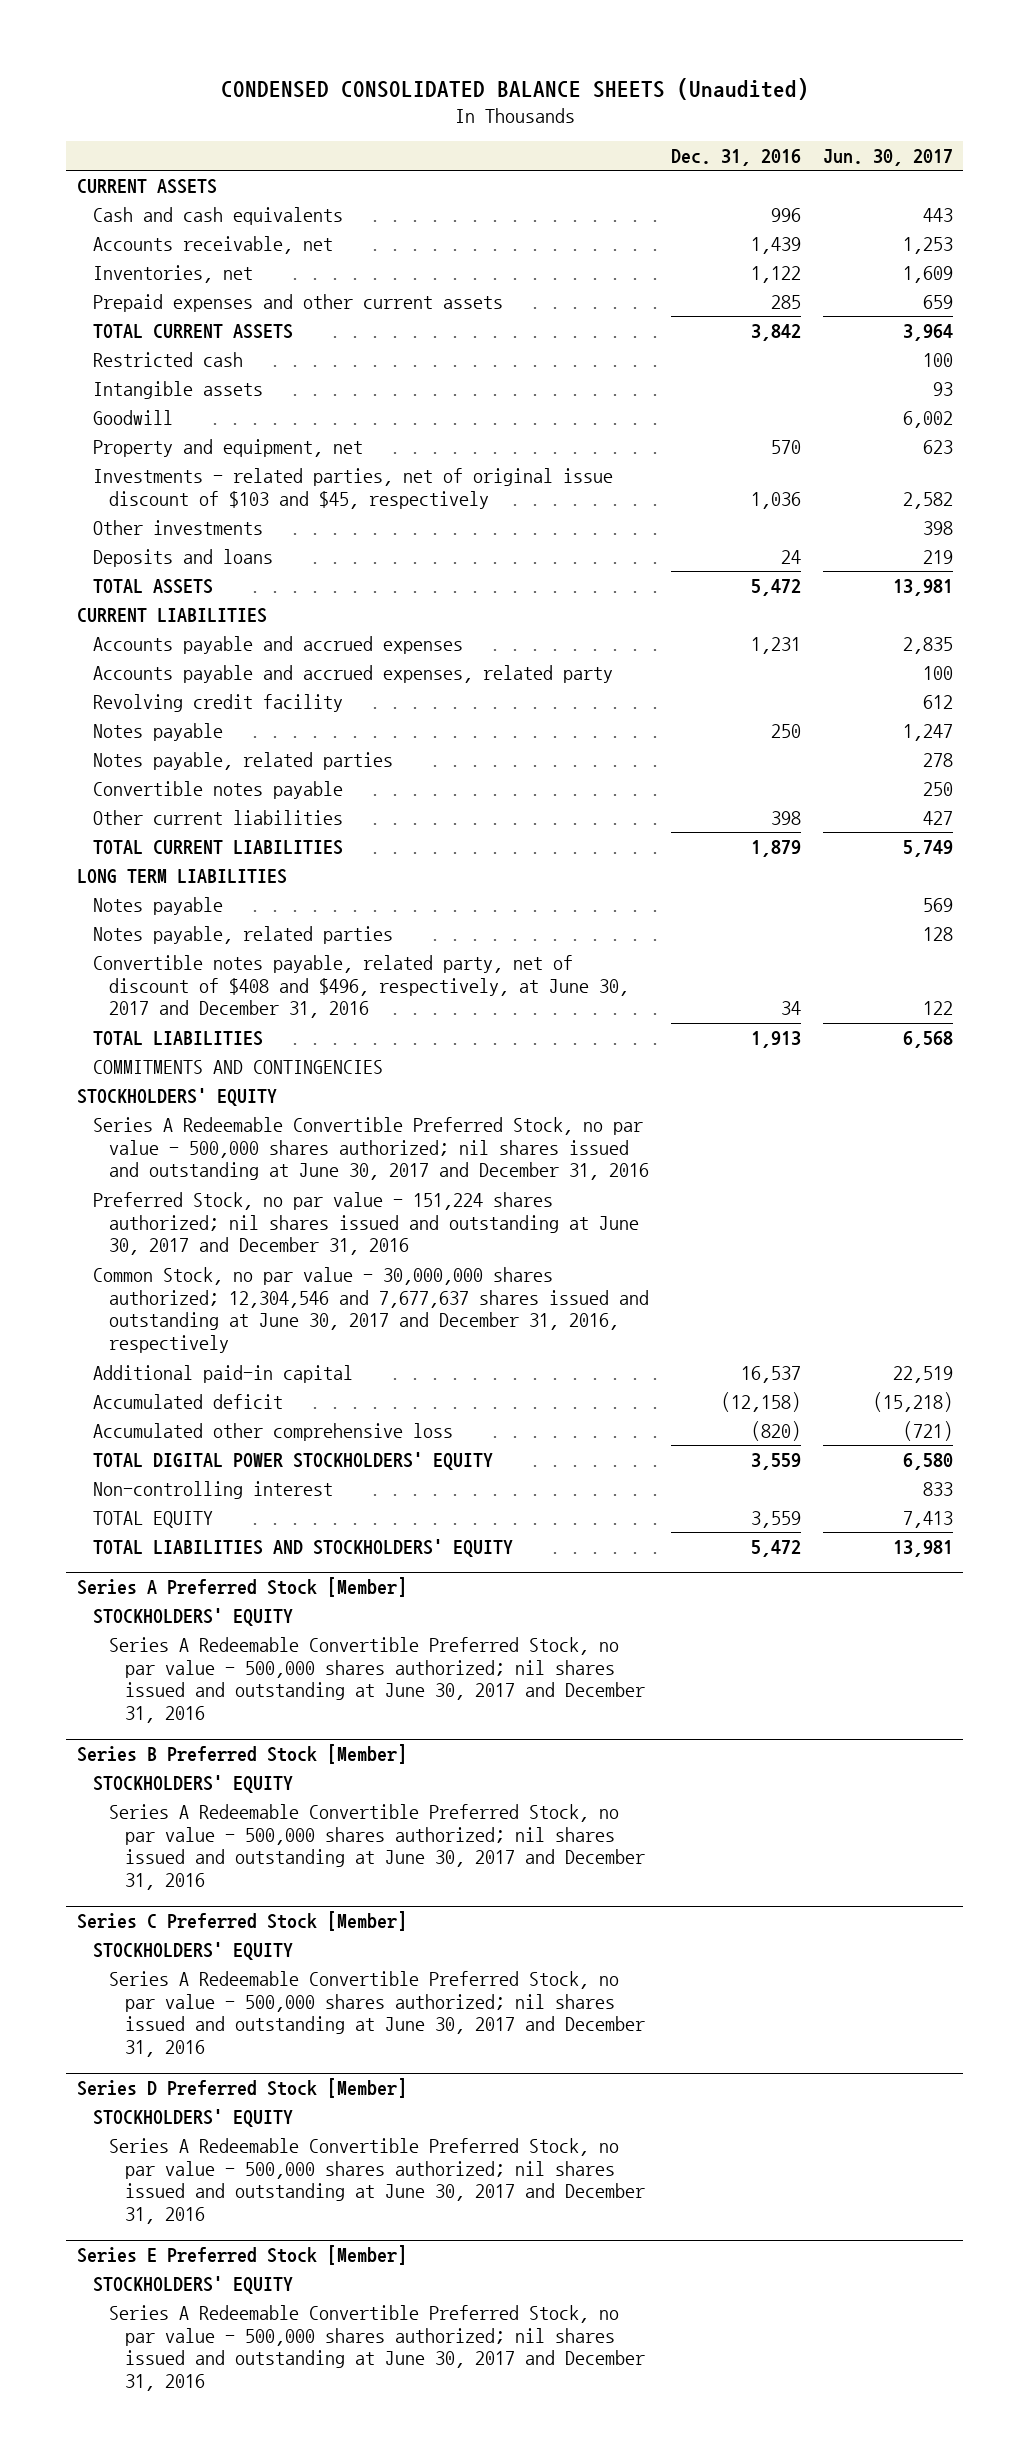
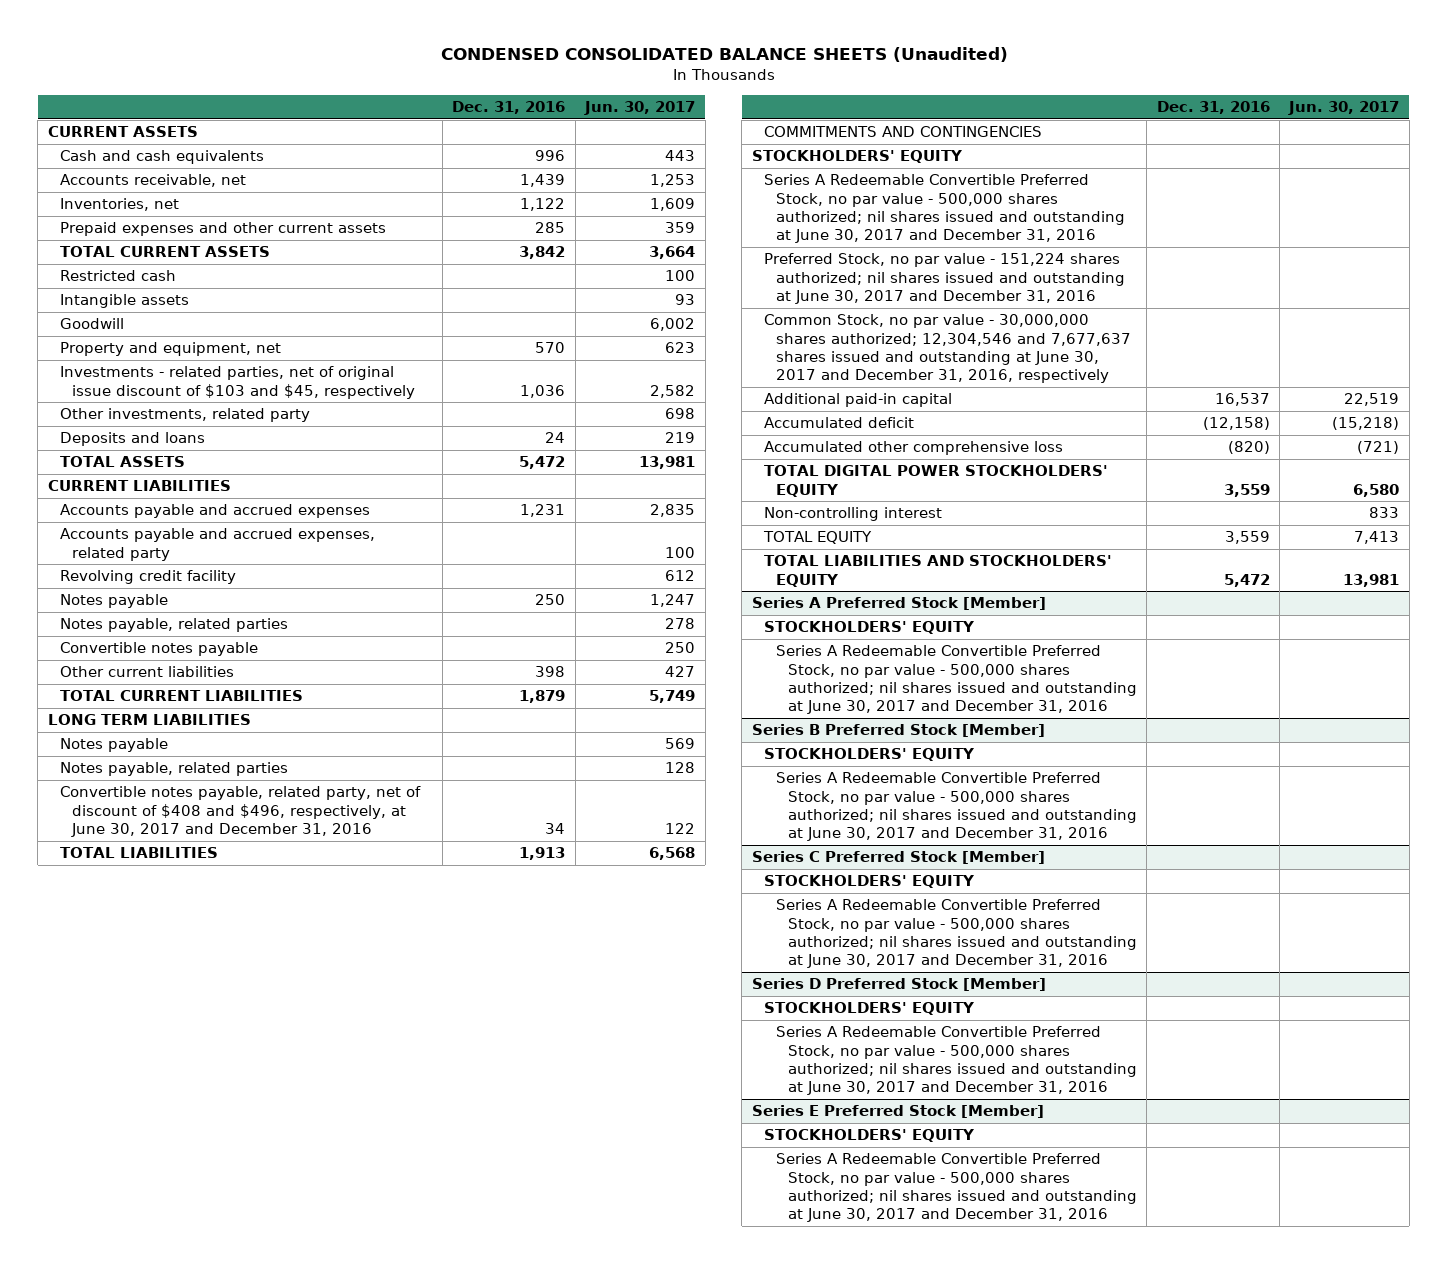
[922,294,953,309] 659 -> [665,222,696,234] 359
[902,323,953,341] 3,964 -> [649,246,696,260] 3,664
[92,519,263,535] Other investments -> [59,408,310,423] Other investments, related party
[922,520,953,535] 398 -> [665,408,696,420] 698

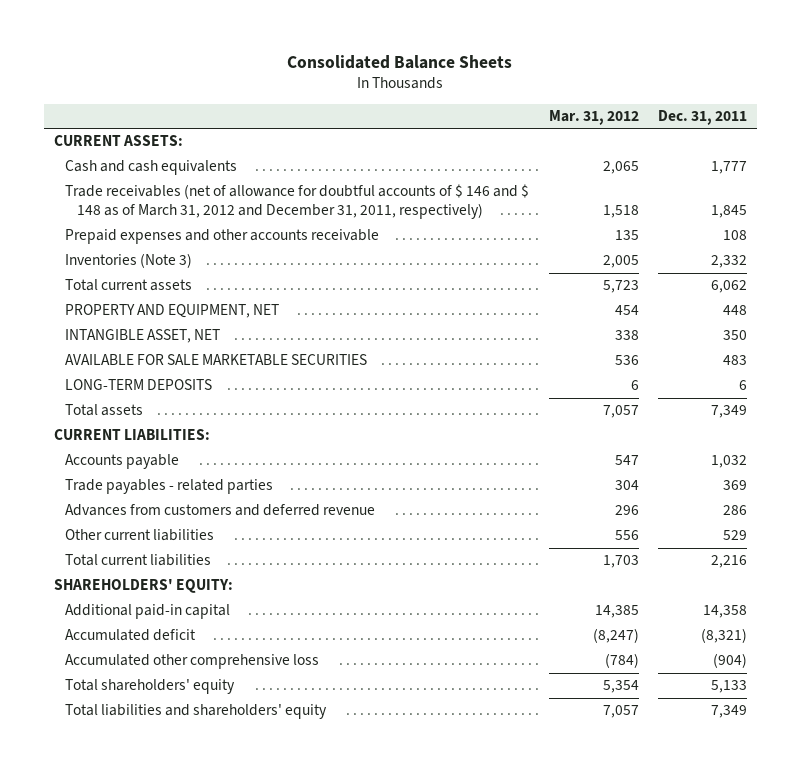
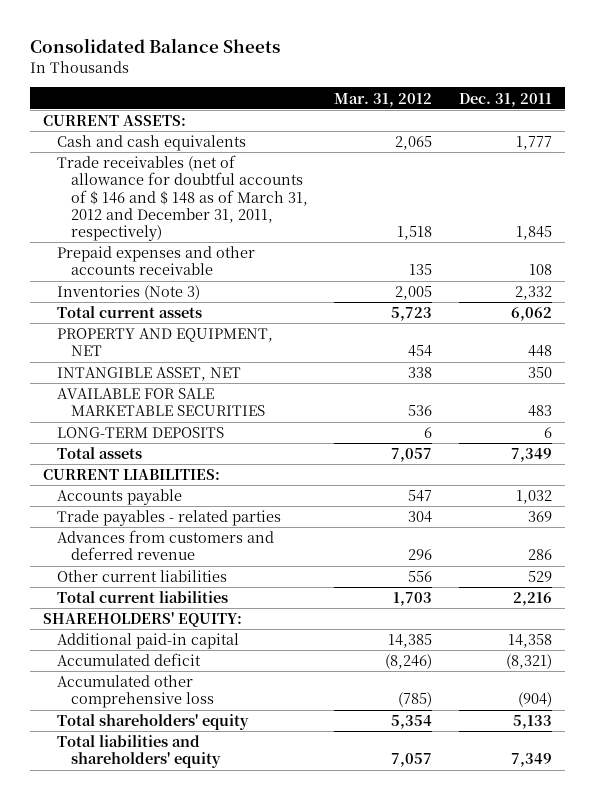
[592,628,639,644] (8,247) -> [385,654,433,670] (8,246)
[604,653,639,669] (784) -> [398,692,433,708] (785)

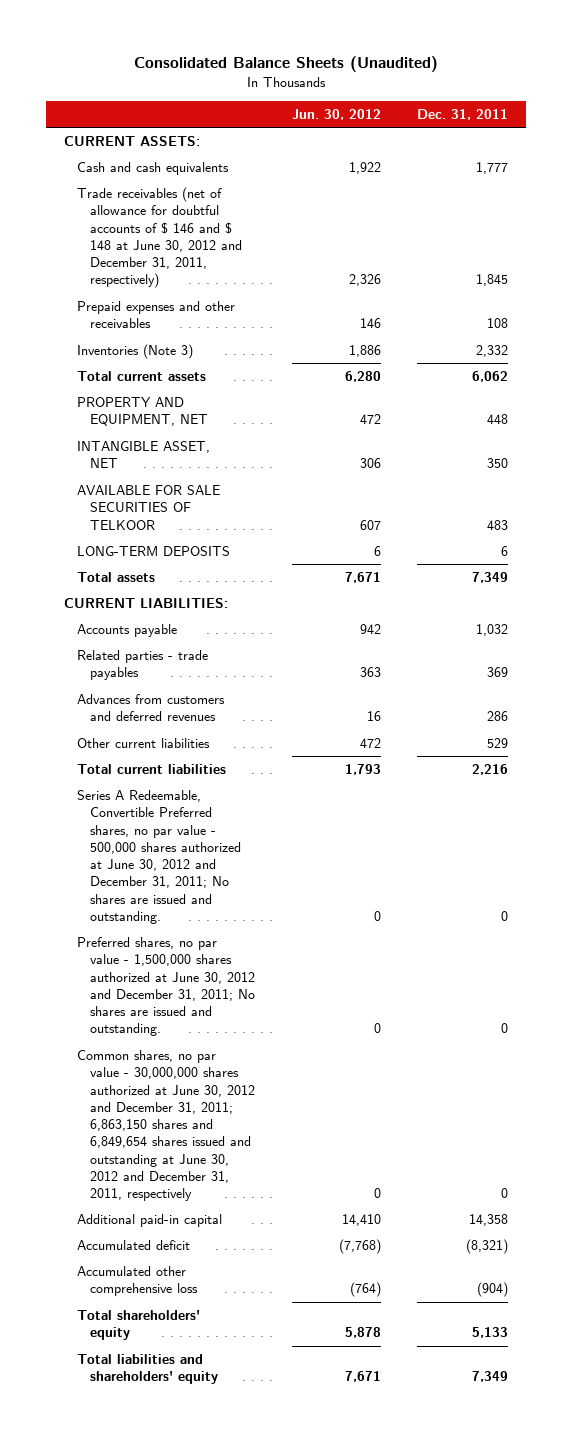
[30,37,281,53] Consolidated Balance Sheets -> [133,55,438,72] Consolidated Balance Sheets (Unaudited)
[334,92,433,107] Mar. 31, 2012 -> none
none -> [291,108,381,120] Jun. 30, 2012
[57,155,308,242] Trade receivables (net of allowance for doubtful accounts of $ 146 and $ 148 as of March 31, 2012 and December 31, 2011, respectively) -> [77,187,243,289] Trade receivables (net of allowance for doubtful accounts of $ 146 and $ 148 at June 30, 2012 and December 31, 2011, respectively)
[57,246,256,276] Prepaid expenses and other accounts receivable -> [77,301,236,329] Prepaid expenses and other receivables
[57,388,265,417] AVAILABLE FOR SALE MARKETABLE SECURITIES -> [77,485,221,530] AVAILABLE FOR SALE SECURITIES OF TELKOOR
[57,510,282,527] Trade payables - related parties -> [77,650,209,681] Related parties - trade payables
[57,530,275,561] Advances from customers and deferred revenue -> [77,694,226,722] Advances from customers and deferred revenues
[43,612,243,628] SHAREHOLDERS' EQUITY: -> none
none -> [77,790,242,924] Series A Redeemable, Convertible Preferred shares, no par value - 500,000 shares authorized at June 30, 2012 and December 31, 2011; No shares are issued and outstanding.
none -> [77,937,256,1037] Preferred shares, no par value - 1,500,000 shares authorized at June 30, 2012 and December 31, 2011; No shares are issued and outstanding.
none -> [77,1050,256,1202] Common shares, no par value - 30,000,000 shares authorized at June 30, 2012 and December 31, 2011; 6,863,150 shares and 6,849,654 shares issued and outstanding at June 30, 2012 and December 31, 2011, respectively

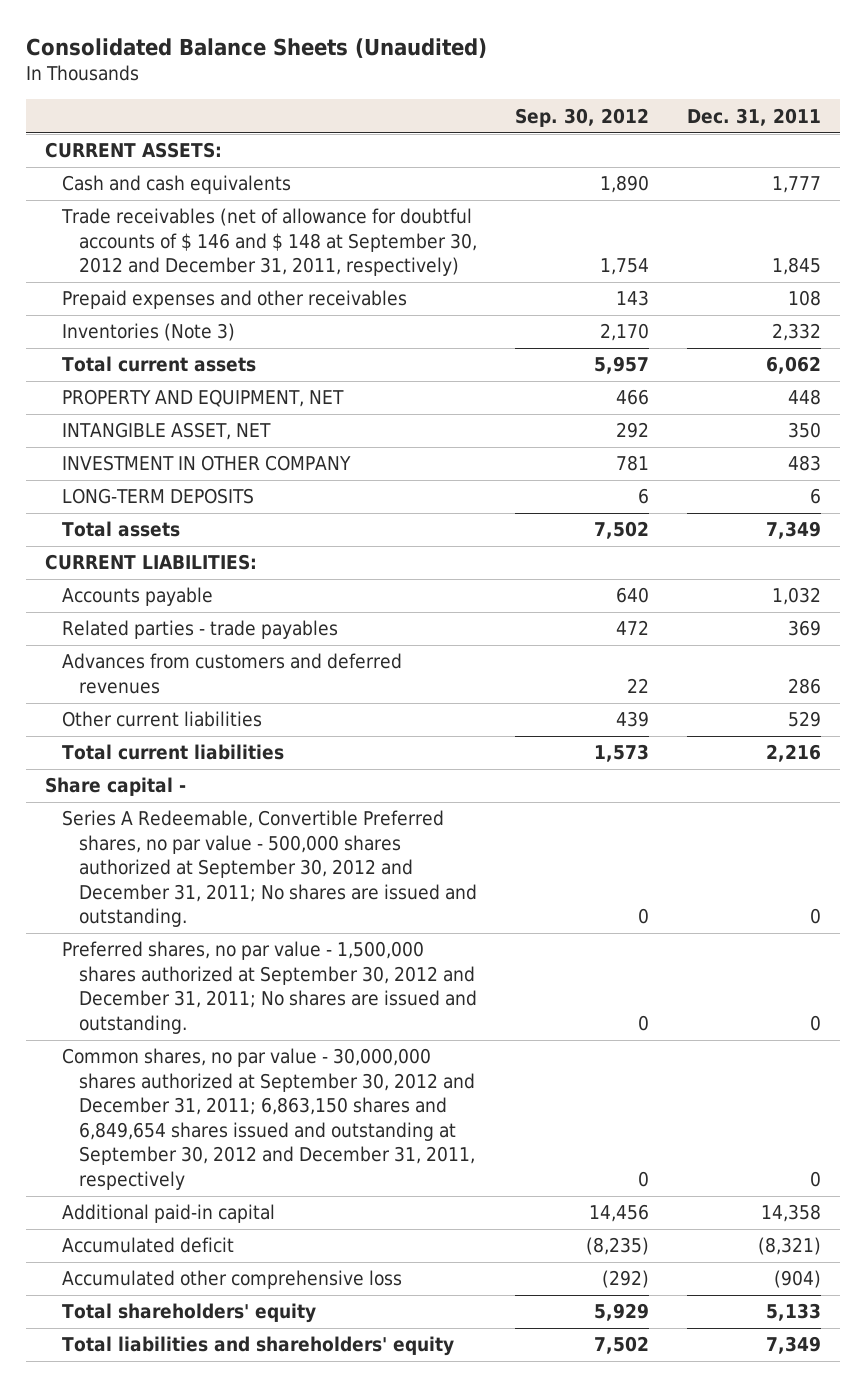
[291,108,381,120] Jun. 30, 2012 -> none
none -> [514,107,649,127] Sep. 30, 2012
[77,187,243,289] Trade receivables (net of allowance for doubtful accounts of $ 146 and $ 148 at June 30, 2012 and December 31, 2011, respectively) -> [60,208,478,277] Trade receivables (net of allowance for doubtful accounts of $ 146 and $ 148 at September 30, 2012 and December 31, 2011, respectively)
[77,485,221,530] AVAILABLE FOR SALE SECURITIES OF TELKOOR -> [61,455,351,472] INVESTMENT IN OTHER COMPANY
none -> [44,777,186,797] Share capital -
[77,790,242,924] Series A Redeemable, Convertible Preferred shares, no par value - 500,000 shares authorized at June 30, 2012 and December 31, 2011; No shares are issued and outstanding. -> [61,810,478,928] Series A Redeemable, Convertible Preferred shares, no par value - 500,000 shares authorized at September 30, 2012 and December 31, 2011; No shares are issued and outstanding.
[77,937,256,1037] Preferred shares, no par value - 1,500,000 shares authorized at June 30, 2012 and December 31, 2011; No shares are issued and outstanding. -> [61,941,478,1034] Preferred shares, no par value - 1,500,000 shares authorized at September 30, 2012 and December 31, 2011; No shares are issued and outstanding.
[77,1050,256,1202] Common shares, no par value - 30,000,000 shares authorized at June 30, 2012 and December 31, 2011; 6,863,150 shares and 6,849,654 shares issued and outstanding at June 30, 2012 and December 31, 2011, respectively -> [61,1048,476,1190] Common shares, no par value - 30,000,000 shares authorized at September 30, 2012 and December 31, 2011; 6,863,150 shares and 6,849,654 shares issued and outstanding at September 30, 2012 and December 31, 2011, respectively

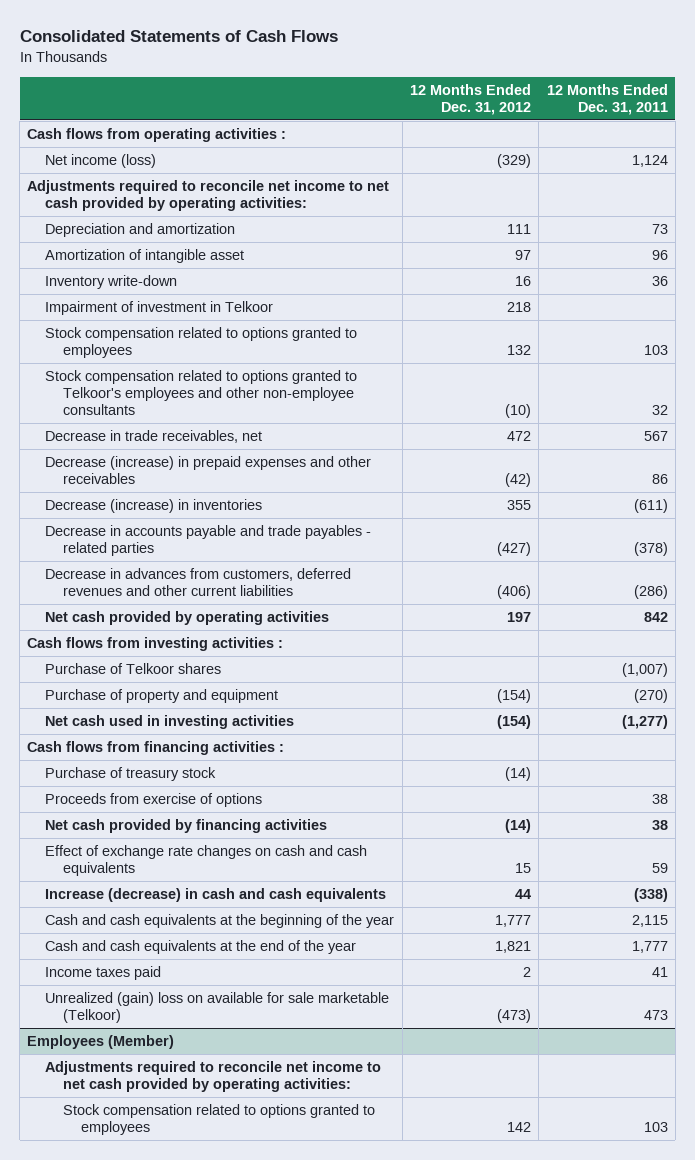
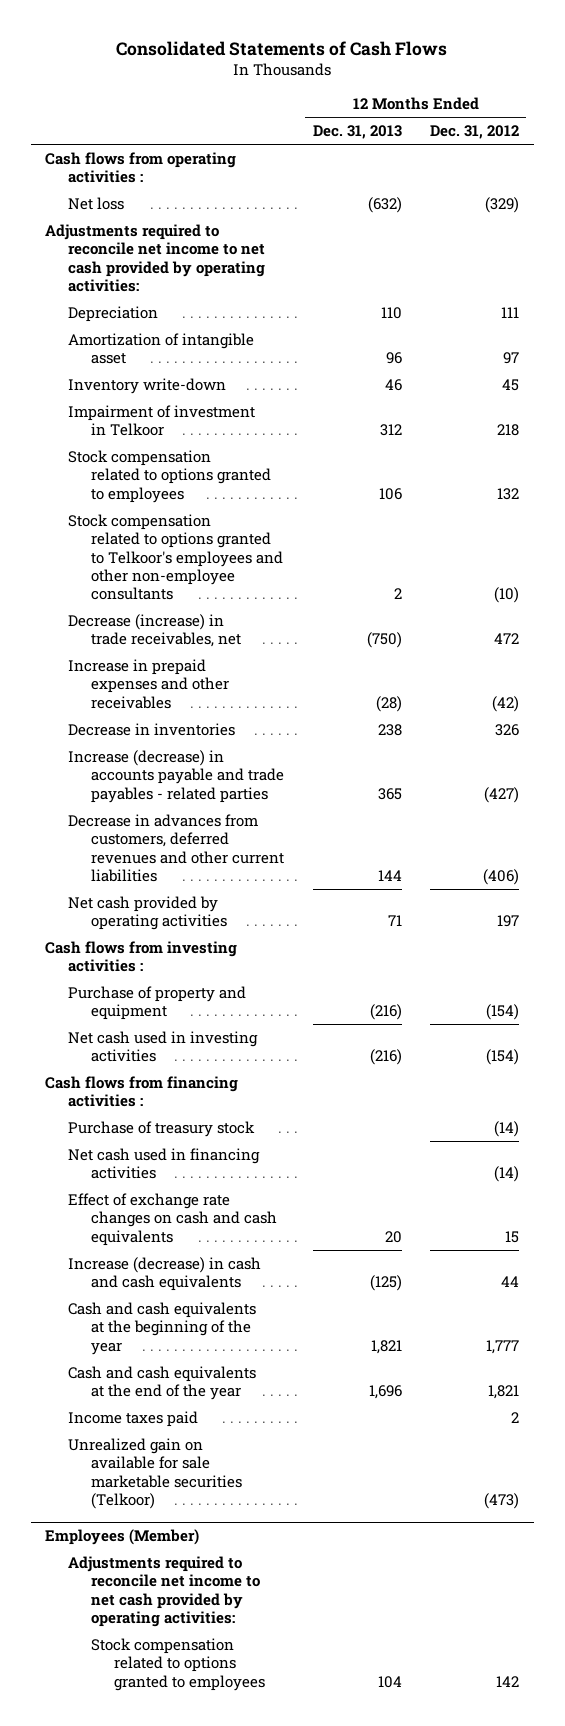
[546,83,668,115] 12 Months Ended Dec. 31, 2011 -> none
none -> [312,125,402,140] Dec. 31, 2013
[45,153,157,168] Net income (loss) -> [68,196,125,210] Net loss
[45,222,236,237] Depreciation and amortization -> [68,305,159,322] Depreciation
[514,275,531,286] 16 -> [502,378,520,391] 45
[45,429,263,443] Decrease in trade receivables, net -> [68,613,241,648] Decrease (increase) in trade receivables, net
[45,455,372,485] Decrease (increase) in prepaid expenses and other receivables -> [68,658,229,709] Increase in prepaid expenses and other receivables
[45,498,263,513] Decrease (increase) in inventories -> [68,722,236,736] Decrease in inventories
[506,499,531,510] 355 -> [495,723,520,736] 326
[45,524,372,557] Decrease in accounts payable and trade payables - related parties -> [68,749,284,803] Increase (decrease) in accounts payable and trade payables - related parties
[45,662,222,674] Purchase of Telkoor shares -> none
[45,792,263,807] Proceeds from exercise of options -> none
[45,818,328,833] Net cash provided by financing activities -> [68,1147,261,1180] Net cash used in financing activities
[45,991,390,1024] Unrealized (gain) loss on available for sale marketable (Telkoor) -> [68,1437,242,1509] Unrealized gain on available for sale marketable securities (Telkoor)

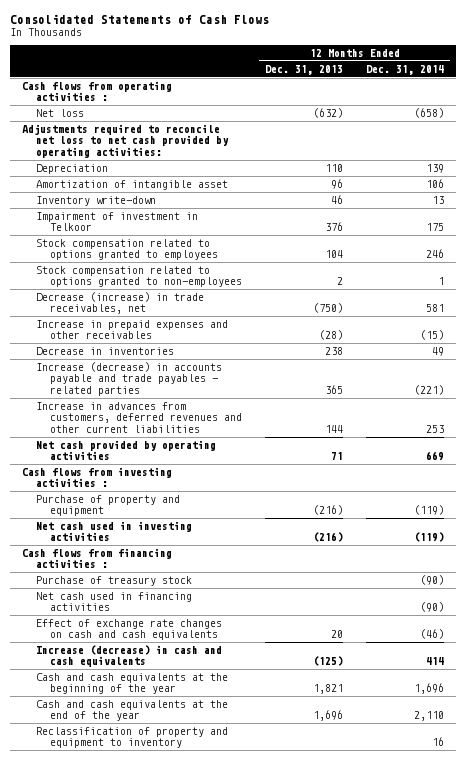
[430,125,520,140] Dec. 31, 2012 -> none
none -> [366,64,445,75] Dec. 31, 2014
[45,223,266,292] Adjustments required to reconcile net income to net cash provided by operating activities: -> [21,124,229,158] Adjustments required to reconcile net loss to net cash provided by operating activities:
[379,424,402,437] 312 -> [324,222,343,232] 376
[378,487,402,500] 106 -> [324,250,343,259] 104
[68,513,283,601] Stock compensation related to options granted to Telkoor's employees and other non-employee consultants -> [35,266,242,288] Stock compensation related to options granted to non-employees
[68,813,284,882] Decrease in advances from customers, deferred revenues and other current liabilities -> [35,402,242,433] Increase in advances from customers, deferred revenues and other current liabilities
[68,1410,199,1427] Income taxes paid -> none
[68,1437,242,1509] Unrealized gain on available for sale marketable securities (Telkoor) -> none
[45,1529,200,1546] Employees (Member) -> none
[68,1555,260,1627] Adjustments required to reconcile net income to net cash provided by operating activities: -> none
[90,1637,265,1691] Stock compensation related to options granted to employees -> none
none -> [35,727,228,749] Reclassification of property and equipment to inventory

